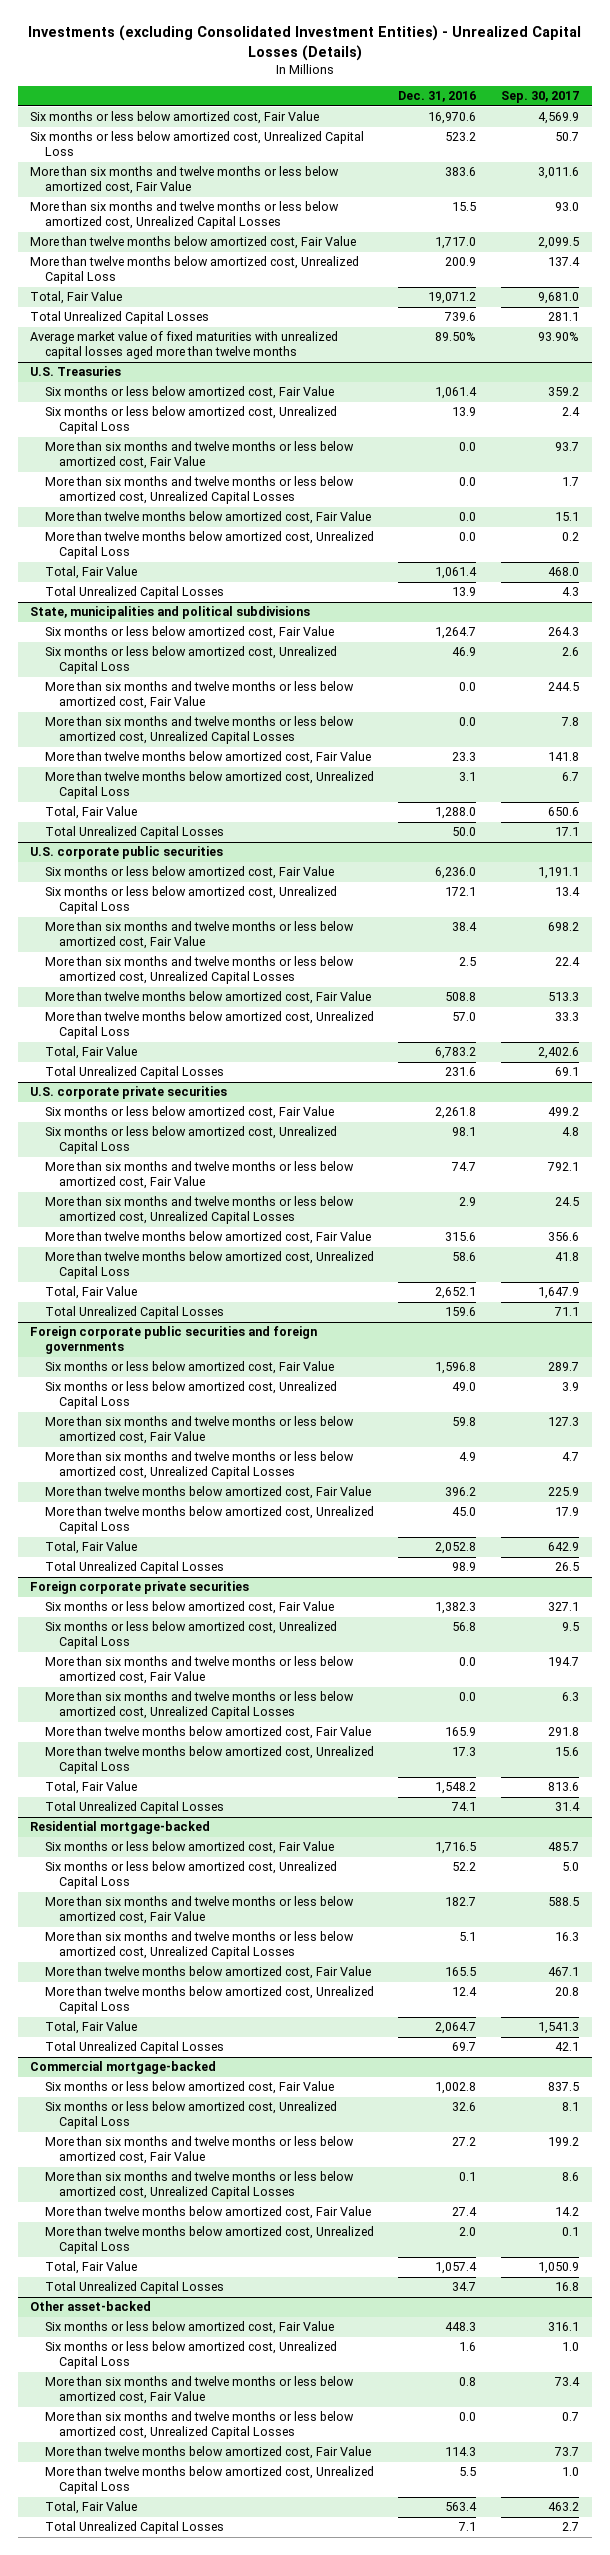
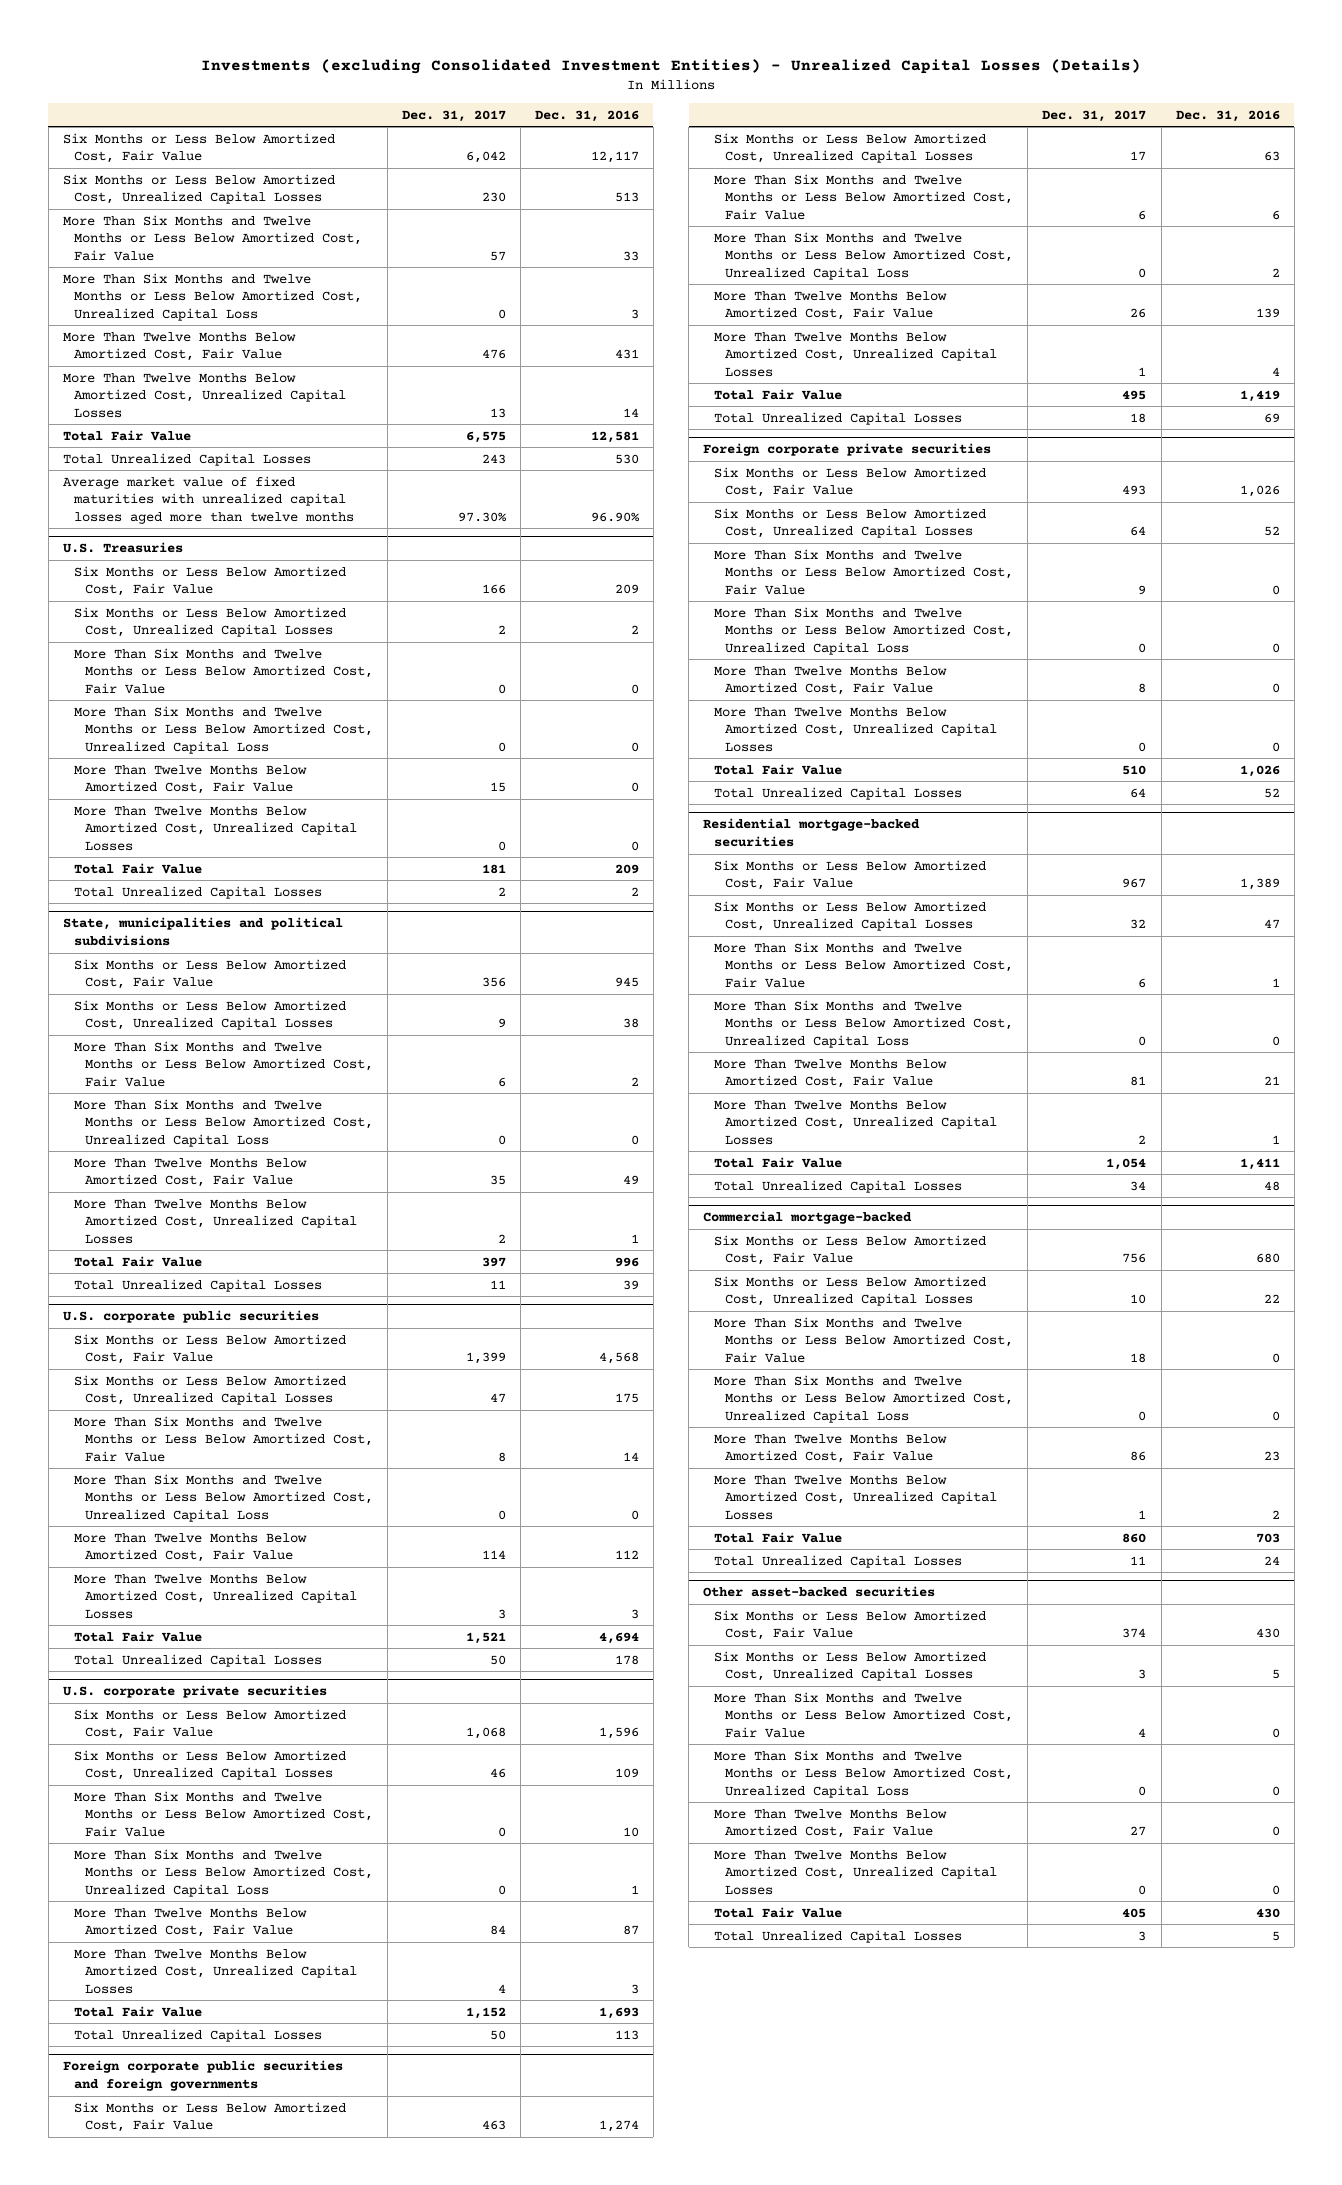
[501,91,580,104] Sep. 30, 2017 -> none
none -> [401,109,506,122] Dec. 31, 2017
[30,111,320,125] Six months or less below amortized cost, Fair Value -> [62,132,335,164] Six Months or Less Below Amortized Cost, Fair Value
[428,112,477,125] 16,970.6 -> [590,151,639,164] 12,117
[30,131,365,157] Six months or less below amortized cost, Unrealized Capital Loss -> [62,173,335,205] Six Months or Less Below Amortized Cost, Unrealized Capital Losses
[445,132,477,142] 523.2 -> [614,192,639,203] 513
[30,166,340,195] More than six months and twelve months or less below amortized cost, Fair Value -> [62,214,362,261] More Than Six Months and Twelve Months or Less Below Amortized Cost, Fair Value
[445,167,477,177] 383.6 -> [622,250,639,261] 33
[30,201,340,230] More than six months and twelve months or less below amortized cost, Unrealized Capital Losses -> [62,272,362,321] More Than Six Months and Twelve Months or Less Below Amortized Cost, Unrealized Capital Loss
[452,202,477,212] 15.5 -> [630,308,639,319] 3
[30,236,357,250] More than twelve months below amortized cost, Fair Value -> [62,331,296,362] More Than Twelve Months Below Amortized Cost, Fair Value
[435,237,477,250] 1,717.0 -> [614,349,639,360] 431
[30,256,360,285] More than twelve months below amortized cost, Unrealized Capital Loss -> [62,372,346,418] More Than Twelve Months Below Amortized Cost, Unrealized Capital Losses
[445,257,477,267] 200.9 -> [622,407,639,417] 14
[30,291,123,305] Total, Fair Value -> [62,429,191,441] Total Fair Value
[428,292,477,305] 19,071.2 -> [590,430,639,443] 12,581
[444,312,477,322] 739.6 -> [614,453,639,464] 530
[435,332,477,342] 89.50% -> [590,511,640,522] 96.90%
[44,386,334,400] Six months or less below amortized cost, Fair Value -> [73,565,346,597] Six Months or Less Below Amortized Cost, Fair Value
[435,387,478,400] 1,061.4 -> [614,584,639,595] 209
[44,406,337,435] Six months or less below amortized cost, Unrealized Capital Loss -> [73,606,346,638] Six Months or Less Below Amortized Cost, Unrealized Capital Losses
[452,407,477,417] 13.9 -> [630,625,639,635] 2
[44,441,354,470] More than six months and twelve months or less below amortized cost, Fair Value -> [73,647,373,694] More Than Six Months and Twelve Months or Less Below Amortized Cost, Fair Value
[459,442,477,452] 0.0 -> [630,683,639,694] 0
[44,476,354,505] More than six months and twelve months or less below amortized cost, Unrealized Capital Losses -> [73,705,373,754] More Than Six Months and Twelve Months or Less Below Amortized Cost, Unrealized Capital Loss
[459,477,477,487] 0.0 -> [630,741,639,752] 0
[44,511,371,525] More than twelve months below amortized cost, Fair Value -> [73,764,307,795] More Than Twelve Months Below Amortized Cost, Fair Value
[459,512,477,522] 0.0 -> [630,782,639,793] 0
[44,531,374,560] More than twelve months below amortized cost, Unrealized Capital Loss -> [73,805,357,851] More Than Twelve Months Below Amortized Cost, Unrealized Capital Losses
[459,532,477,542] 0.0 -> [630,840,639,851] 0
[44,566,137,580] Total, Fair Value -> [73,862,202,874] Total Fair Value
[435,567,478,580] 1,061.4 -> [614,863,639,874] 209
[452,587,477,597] 13.9 -> [630,886,639,896] 2
[44,626,334,640] Six months or less below amortized cost, Fair Value -> [73,958,346,990] Six Months or Less Below Amortized Cost, Fair Value
[435,627,477,640] 1,264.7 -> [614,977,639,988] 945
[44,646,337,675] Six months or less below amortized cost, Unrealized Capital Loss -> [73,999,346,1031] Six Months or Less Below Amortized Cost, Unrealized Capital Losses
[452,647,477,657] 46.9 -> [622,1018,639,1029] 38
[44,681,354,710] More than six months and twelve months or less below amortized cost, Fair Value -> [73,1040,373,1087] More Than Six Months and Twelve Months or Less Below Amortized Cost, Fair Value
[459,682,477,692] 0.0 -> [630,1076,639,1086] 2
[44,716,354,745] More than six months and twelve months or less below amortized cost, Unrealized Capital Losses -> [73,1098,373,1147] More Than Six Months and Twelve Months or Less Below Amortized Cost, Unrealized Capital Loss
[459,717,477,727] 0.0 -> [630,1134,639,1145] 0
[44,751,371,765] More than twelve months below amortized cost, Fair Value -> [73,1157,307,1188] More Than Twelve Months Below Amortized Cost, Fair Value
[452,752,477,762] 23.3 -> [622,1175,639,1186] 49
[44,771,374,800] More than twelve months below amortized cost, Unrealized Capital Loss -> [73,1198,357,1244] More Than Twelve Months Below Amortized Cost, Unrealized Capital Losses
[459,772,477,782] 3.1 -> [630,1233,639,1243] 1
[44,806,137,820] Total, Fair Value -> [73,1255,202,1267] Total Fair Value
[435,807,477,820] 1,288.0 -> [614,1256,639,1267] 996
[452,827,477,837] 50.0 -> [622,1279,639,1290] 39
[44,866,334,880] Six months or less below amortized cost, Fair Value -> [73,1333,346,1365] Six Months or Less Below Amortized Cost, Fair Value
[435,867,477,880] 6,236.0 -> [598,1352,639,1365] 4,568
[44,886,337,915] Six months or less below amortized cost, Unrealized Capital Loss -> [73,1374,346,1406] Six Months or Less Below Amortized Cost, Unrealized Capital Losses
[445,887,477,897] 172.1 -> [614,1393,639,1404] 175
[44,921,354,950] More than six months and twelve months or less below amortized cost, Fair Value -> [73,1415,373,1462] More Than Six Months and Twelve Months or Less Below Amortized Cost, Fair Value
[452,922,478,932] 38.4 -> [622,1451,639,1461] 14
[44,956,354,985] More than six months and twelve months or less below amortized cost, Unrealized Capital Losses -> [73,1473,373,1522] More Than Six Months and Twelve Months or Less Below Amortized Cost, Unrealized Capital Loss
[459,957,477,967] 2.5 -> [630,1509,639,1520] 0
[44,991,371,1005] More than twelve months below amortized cost, Fair Value -> [73,1532,307,1563] More Than Twelve Months Below Amortized Cost, Fair Value
[445,992,477,1002] 508.8 -> [614,1550,639,1560] 112
[44,1011,374,1040] More than twelve months below amortized cost, Unrealized Capital Loss -> [73,1573,357,1619] More Than Twelve Months Below Amortized Cost, Unrealized Capital Losses
[452,1012,477,1022] 57.0 -> [630,1608,639,1619] 3
[44,1046,137,1060] Total, Fair Value -> [73,1630,202,1642] Total Fair Value
[435,1047,477,1060] 6,783.2 -> [598,1631,639,1644] 4,694
[445,1067,477,1077] 231.6 -> [614,1654,639,1665] 178
[44,1106,334,1120] Six months or less below amortized cost, Fair Value -> [73,1708,346,1740] Six Months or Less Below Amortized Cost, Fair Value
[435,1107,477,1120] 2,261.8 -> [598,1727,639,1740] 1,596
[44,1126,337,1155] Six months or less below amortized cost, Unrealized Capital Loss -> [73,1749,346,1781] Six Months or Less Below Amortized Cost, Unrealized Capital Losses
[452,1127,477,1137] 98.1 -> [614,1768,639,1779] 109
[44,1161,354,1190] More than six months and twelve months or less below amortized cost, Fair Value -> [73,1790,373,1837] More Than Six Months and Twelve Months or Less Below Amortized Cost, Fair Value
[451,1162,477,1172] 74.7 -> [622,1826,639,1837] 10
[44,1196,354,1225] More than six months and twelve months or less below amortized cost, Unrealized Capital Losses -> [73,1848,373,1897] More Than Six Months and Twelve Months or Less Below Amortized Cost, Unrealized Capital Loss
[459,1197,477,1207] 2.9 -> [630,1884,639,1894] 1
[44,1231,371,1245] More than twelve months below amortized cost, Fair Value -> [73,1907,307,1938] More Than Twelve Months Below Amortized Cost, Fair Value
[445,1232,477,1242] 315.6 -> [622,1925,639,1936] 87
[44,1251,374,1280] More than twelve months below amortized cost, Unrealized Capital Loss -> [73,1948,357,1994] More Than Twelve Months Below Amortized Cost, Unrealized Capital Losses
[452,1252,477,1262] 58.6 -> [630,1983,639,1994] 3
[44,1286,137,1300] Total, Fair Value -> [73,2005,202,2017] Total Fair Value
[435,1287,477,1300] 2,652.1 -> [598,2006,639,2019] 1,693
[445,1307,477,1317] 159.6 -> [614,2029,639,2040] 113
[44,1361,334,1375] Six months or less below amortized cost, Fair Value -> [73,2101,346,2133] Six Months or Less Below Amortized Cost, Fair Value
[435,1362,477,1375] 1,596.8 -> [598,2120,639,2133] 1,274
[44,1381,337,1410] Six months or less below amortized cost, Unrealized Capital Loss -> [714,132,987,164] Six Months or Less Below Amortized Cost, Unrealized Capital Losses
[452,1382,477,1392] 49.0 -> [1263,151,1280,162] 63
[44,1416,354,1445] More than six months and twelve months or less below amortized cost, Fair Value -> [714,173,1014,220] More Than Six Months and Twelve Months or Less Below Amortized Cost, Fair Value
[452,1417,477,1427] 59.8 -> [1271,209,1280,220] 6
[44,1451,354,1480] More than six months and twelve months or less below amortized cost, Unrealized Capital Losses -> [714,231,1014,280] More Than Six Months and Twelve Months or Less Below Amortized Cost, Unrealized Capital Loss
[459,1452,477,1462] 4.9 -> [1271,267,1280,277] 2
[44,1486,371,1500] More than twelve months below amortized cost, Fair Value -> [714,290,948,321] More Than Twelve Months Below Amortized Cost, Fair Value
[445,1487,477,1497] 396.2 -> [1255,308,1280,319] 139
[44,1506,374,1535] More than twelve months below amortized cost, Unrealized Capital Loss -> [714,331,998,377] More Than Twelve Months Below Amortized Cost, Unrealized Capital Losses
[452,1507,477,1517] 45.0 -> [1271,366,1280,376] 4
[44,1541,137,1555] Total, Fair Value -> [714,388,843,400] Total Fair Value
[435,1542,477,1555] 2,052.8 -> [1239,389,1280,402] 1,419
[452,1562,477,1572] 98.9 -> [1263,412,1280,423] 69
[44,1601,334,1615] Six months or less below amortized cost, Fair Value -> [714,466,987,498] Six Months or Less Below Amortized Cost, Fair Value
[435,1602,477,1615] 1,382.3 -> [1239,485,1280,498] 1,026
[44,1621,337,1650] Six months or less below amortized cost, Unrealized Capital Loss -> [714,507,987,539] Six Months or Less Below Amortized Cost, Unrealized Capital Losses
[452,1622,477,1632] 56.8 -> [1263,526,1280,537] 52
[44,1656,354,1685] More than six months and twelve months or less below amortized cost, Fair Value -> [714,548,1014,595] More Than Six Months and Twelve Months or Less Below Amortized Cost, Fair Value
[459,1657,477,1667] 0.0 -> [1271,584,1280,595] 0
[44,1691,354,1720] More than six months and twelve months or less below amortized cost, Unrealized Capital Losses -> [714,606,1014,655] More Than Six Months and Twelve Months or Less Below Amortized Cost, Unrealized Capital Loss
[459,1692,477,1702] 0.0 -> [1271,642,1280,653] 0
[44,1726,371,1740] More than twelve months below amortized cost, Fair Value -> [714,665,948,696] More Than Twelve Months Below Amortized Cost, Fair Value
[445,1727,477,1737] 165.9 -> [1271,683,1280,694] 0
[44,1746,374,1775] More than twelve months below amortized cost, Unrealized Capital Loss -> [714,706,998,752] More Than Twelve Months Below Amortized Cost, Unrealized Capital Losses
[452,1747,477,1757] 17.3 -> [1271,741,1280,752] 0
[44,1781,137,1795] Total, Fair Value -> [714,763,843,775] Total Fair Value
[435,1782,477,1795] 1,548.2 -> [1239,764,1280,777] 1,026
[451,1802,477,1812] 74.1 -> [1263,787,1280,798] 52
[30,1821,211,1835] Residential mortgage-backed -> [703,818,921,847] Residential mortgage-backed securities
[44,1841,334,1855] Six months or less below amortized cost, Fair Value -> [714,859,987,891] Six Months or Less Below Amortized Cost, Fair Value
[435,1842,477,1855] 1,716.5 -> [1239,878,1280,891] 1,389
[44,1861,337,1890] Six months or less below amortized cost, Unrealized Capital Loss -> [714,900,987,932] Six Months or Less Below Amortized Cost, Unrealized Capital Losses
[452,1862,477,1872] 52.2 -> [1263,919,1280,930] 47
[44,1896,354,1925] More than six months and twelve months or less below amortized cost, Fair Value -> [714,941,1014,988] More Than Six Months and Twelve Months or Less Below Amortized Cost, Fair Value
[445,1897,477,1907] 182.7 -> [1271,977,1280,987] 1
[44,1931,354,1960] More than six months and twelve months or less below amortized cost, Unrealized Capital Losses -> [714,999,1014,1048] More Than Six Months and Twelve Months or Less Below Amortized Cost, Unrealized Capital Loss
[459,1932,477,1942] 5.1 -> [1271,1035,1280,1046] 0
[44,1966,371,1980] More than twelve months below amortized cost, Fair Value -> [714,1058,948,1089] More Than Twelve Months Below Amortized Cost, Fair Value
[445,1967,477,1977] 165.5 -> [1263,1076,1280,1086] 21
[44,1986,374,2015] More than twelve months below amortized cost, Unrealized Capital Loss -> [714,1099,998,1145] More Than Twelve Months Below Amortized Cost, Unrealized Capital Losses
[452,1987,478,1997] 12.4 -> [1271,1134,1280,1144] 1
[44,2021,137,2035] Total, Fair Value -> [714,1156,843,1168] Total Fair Value
[435,2022,477,2035] 2,064.7 -> [1239,1157,1280,1170] 1,411
[452,2042,477,2052] 69.7 -> [1263,1180,1280,1191] 48
[44,2081,334,2095] Six months or less below amortized cost, Fair Value -> [714,1234,987,1266] Six Months or Less Below Amortized Cost, Fair Value
[435,2082,477,2095] 1,002.8 -> [1255,1253,1280,1264] 680
[44,2101,337,2130] Six months or less below amortized cost, Unrealized Capital Loss -> [714,1275,987,1307] Six Months or Less Below Amortized Cost, Unrealized Capital Losses
[452,2102,477,2112] 32.6 -> [1263,1294,1280,1304] 22
[44,2136,354,2165] More than six months and twelve months or less below amortized cost, Fair Value -> [714,1316,1014,1363] More Than Six Months and Twelve Months or Less Below Amortized Cost, Fair Value
[452,2137,477,2147] 27.2 -> [1271,1352,1280,1363] 0
[44,2171,354,2200] More than six months and twelve months or less below amortized cost, Unrealized Capital Losses -> [714,1374,1014,1423] More Than Six Months and Twelve Months or Less Below Amortized Cost, Unrealized Capital Loss
[459,2172,477,2182] 0.1 -> [1271,1410,1280,1421] 0
[44,2206,371,2220] More than twelve months below amortized cost, Fair Value -> [714,1433,948,1464] More Than Twelve Months Below Amortized Cost, Fair Value
[452,2207,478,2217] 27.4 -> [1263,1451,1280,1462] 23
[44,2226,374,2255] More than twelve months below amortized cost, Unrealized Capital Loss -> [714,1474,998,1520] More Than Twelve Months Below Amortized Cost, Unrealized Capital Losses
[459,2227,477,2237] 2.0 -> [1271,1509,1280,1519] 2
[44,2261,137,2275] Total, Fair Value -> [714,1531,843,1543] Total Fair Value
[435,2262,478,2275] 1,057.4 -> [1255,1532,1280,1543] 703
[452,2282,477,2292] 34.7 -> [1263,1555,1280,1565] 24
[30,2301,152,2312] Other asset-backed -> [703,1586,936,1598] Other asset-backed securities
[44,2321,334,2335] Six months or less below amortized cost, Fair Value -> [714,1609,987,1641] Six Months or Less Below Amortized Cost, Fair Value
[445,2322,477,2332] 448.3 -> [1255,1628,1280,1639] 430
[44,2341,337,2370] Six months or less below amortized cost, Unrealized Capital Loss -> [714,1650,987,1682] Six Months or Less Below Amortized Cost, Unrealized Capital Losses
[459,2342,477,2352] 1.6 -> [1271,1669,1280,1680] 5
[44,2376,354,2405] More than six months and twelve months or less below amortized cost, Fair Value -> [714,1691,1014,1738] More Than Six Months and Twelve Months or Less Below Amortized Cost, Fair Value
[459,2377,477,2387] 0.8 -> [1271,1727,1280,1738] 0
[44,2411,354,2440] More than six months and twelve months or less below amortized cost, Unrealized Capital Losses -> [714,1749,1014,1798] More Than Six Months and Twelve Months or Less Below Amortized Cost, Unrealized Capital Loss
[459,2412,477,2422] 0.0 -> [1271,1785,1280,1796] 0
[44,2446,371,2460] More than twelve months below amortized cost, Fair Value -> [714,1808,948,1839] More Than Twelve Months Below Amortized Cost, Fair Value
[445,2447,477,2457] 114.3 -> [1271,1826,1280,1837] 0
[44,2466,374,2495] More than twelve months below amortized cost, Unrealized Capital Loss -> [714,1849,998,1895] More Than Twelve Months Below Amortized Cost, Unrealized Capital Losses
[459,2467,477,2477] 5.5 -> [1271,1884,1280,1895] 0
[44,2501,137,2515] Total, Fair Value -> [714,1906,843,1918] Total Fair Value
[445,2502,478,2512] 563.4 -> [1255,1907,1280,1918] 430
[458,2522,477,2532] 7.1 -> [1271,1930,1280,1941] 5

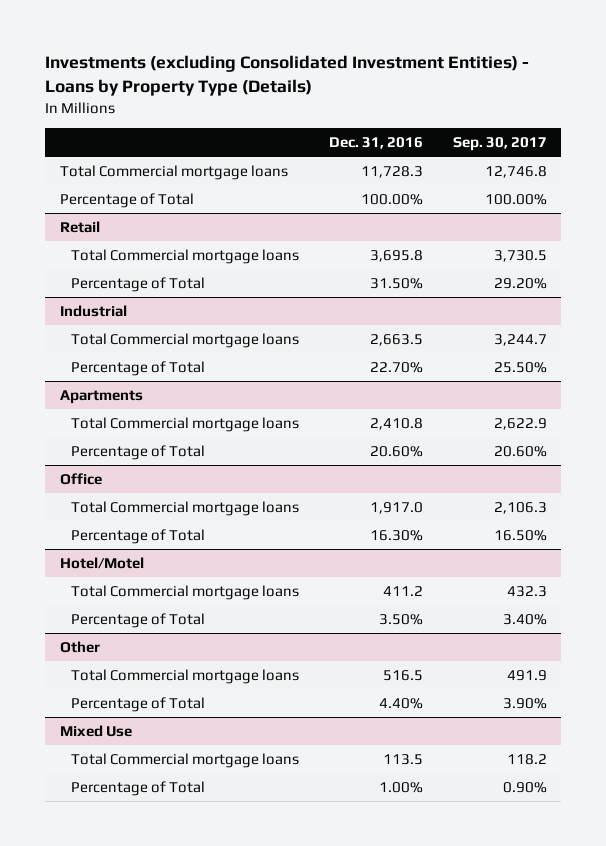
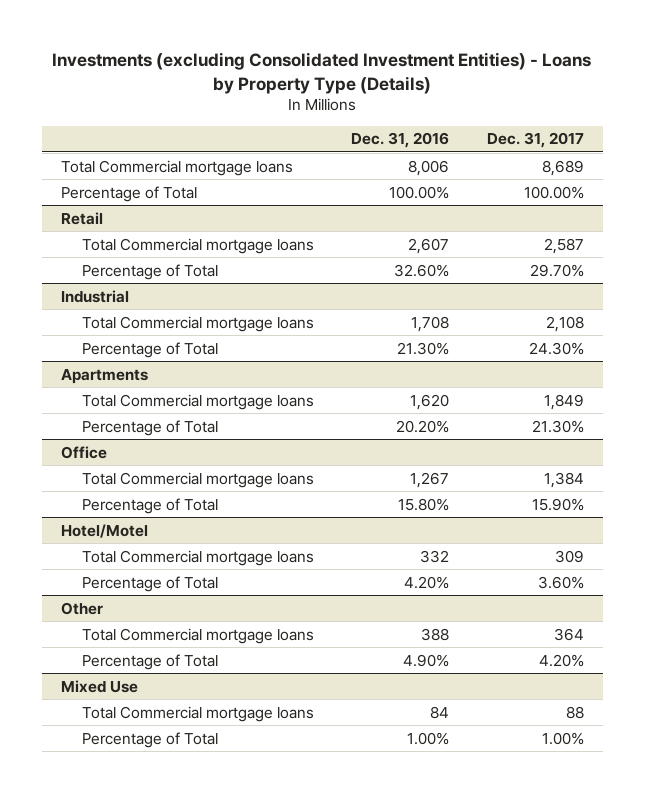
[452,136,547,151] Sep. 30, 2017 -> none
none -> [486,132,584,149] Dec. 31, 2017
[360,166,423,179] 11,728.3 -> [408,159,450,176] 8,006
[369,250,423,263] 3,695.8 -> [408,237,450,254] 2,607
[369,278,423,290] 31.50% -> [394,263,450,277] 32.60%
[369,334,423,347] 2,663.5 -> [411,315,450,332] 1,708
[369,362,423,374] 22.70% -> [397,341,450,355] 21.30%
[369,418,423,431] 2,410.8 -> [410,393,450,410] 1,620
[369,446,423,458] 20.60% -> [396,419,450,433] 20.20%
[369,502,423,515] 1,917.0 -> [410,471,450,488] 1,267
[369,530,423,542] 16.30% -> [398,497,450,511] 15.80%
[382,586,423,597] 411.2 -> [420,549,450,563] 332
[378,614,423,626] 3.50% -> [404,575,450,589] 4.20%
[382,670,423,682] 516.5 -> [421,627,450,641] 388
[378,698,423,710] 4.40% -> [403,653,450,667] 4.90%
[382,754,423,766] 113.5 -> [430,705,450,719] 84

